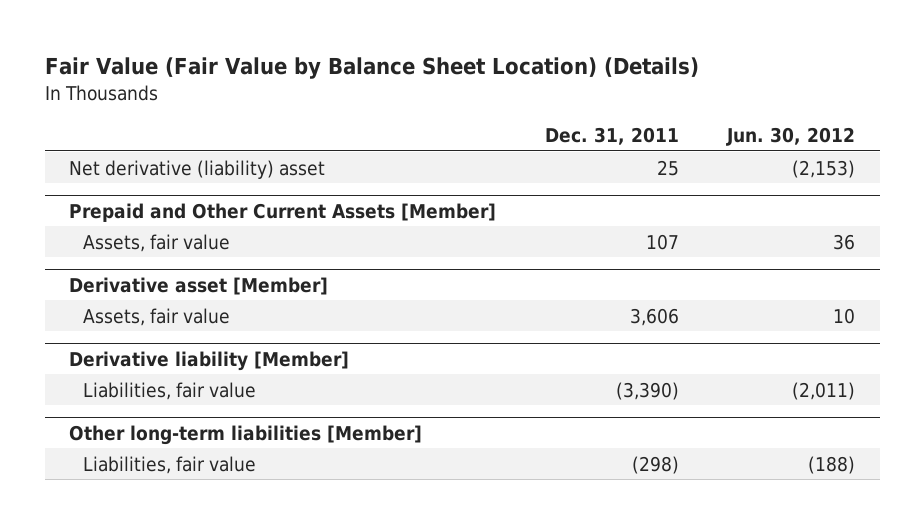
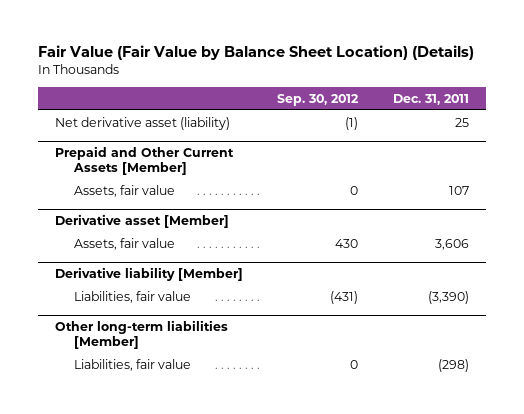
[726,126,856,146] Jun. 30, 2012 -> none
none -> [277,93,360,106] Sep. 30, 2012
[69,159,326,179] Net derivative (liability) asset -> [55,116,231,130] Net derivative asset (liability)

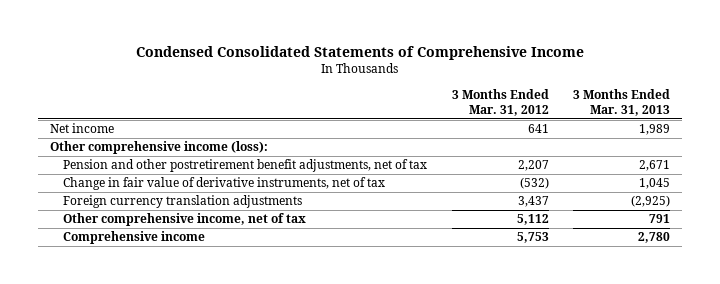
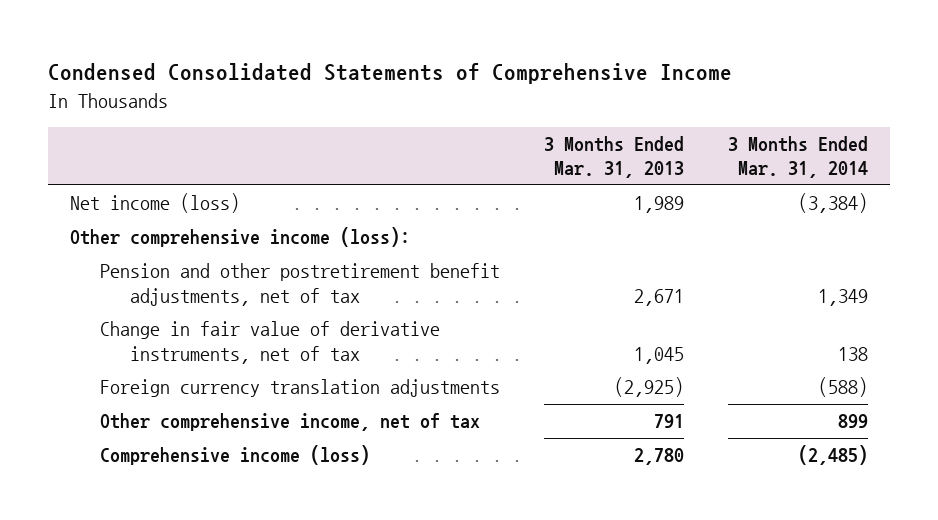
[451,89,549,116] 3 Months Ended Mar. 31, 2012 -> none
none -> [727,136,868,179] 3 Months Ended Mar. 31, 2014
[50,123,115,134] Net income -> [70,193,241,214] Net income (loss)
[63,231,206,245] Comprehensive income -> [99,445,370,466] Comprehensive income (loss)

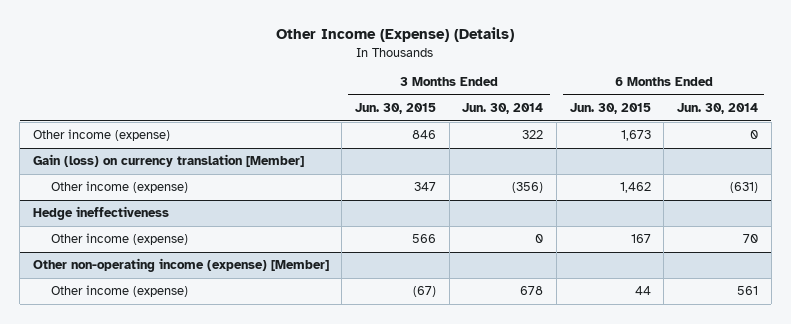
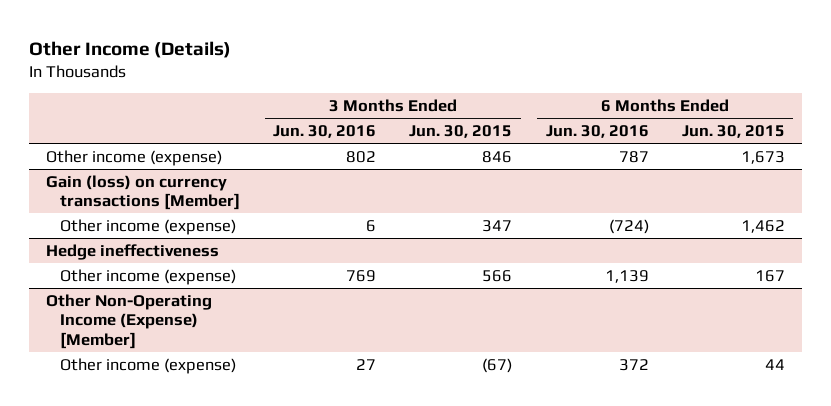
[276,27,515,43] Other Income (Expense) (Details) -> [29,40,232,58] Other Income (Details)
[462,103,544,115] Jun. 30, 2014 -> none
[676,103,758,115] Jun. 30, 2014 -> none
none -> [272,124,376,138] Jun. 30, 2016
none -> [545,124,649,138] Jun. 30, 2016
[32,154,304,168] Gain (loss) on currency translation [Member] -> [46,174,240,211] Gain (loss) on currency transactions [Member]
[32,258,329,273] Other non-operating income (expense) [Member] -> [46,293,213,349] Other Non-Operating Income (Expense) [Member]

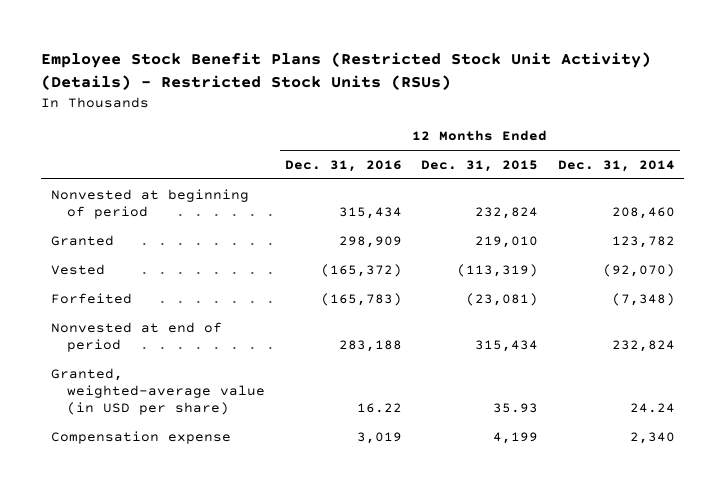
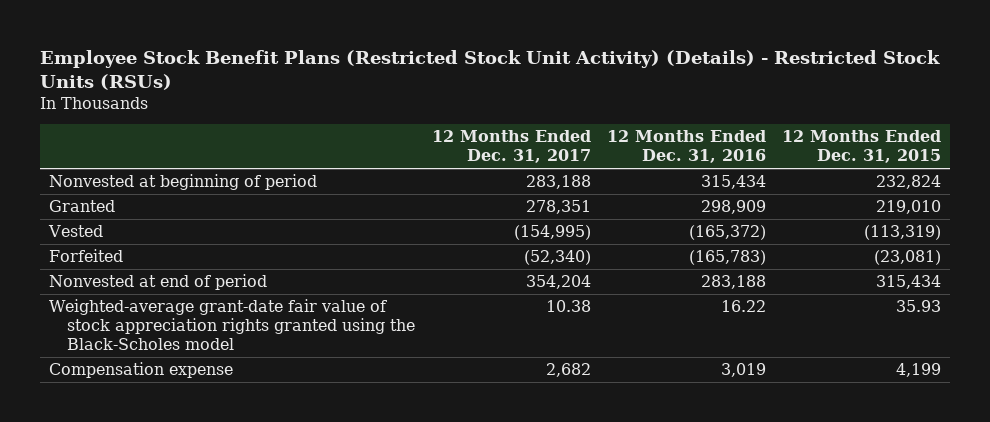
[557,159,675,172] Dec. 31, 2014 -> none
none -> [431,130,591,164] 12 Months Ended Dec. 31, 2017
[50,367,266,415] Granted, weighted-average value (in USD per share) -> [48,298,416,351] Weighted-average grant-date fair value of stock appreciation rights granted using the Black-Scholes model

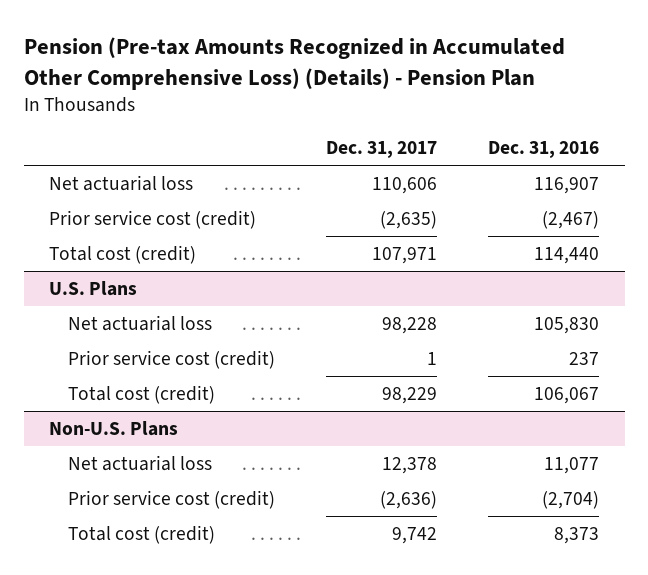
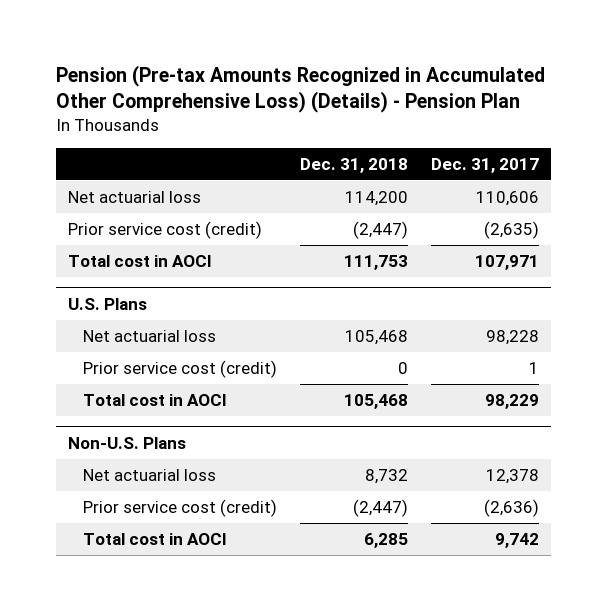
[488,141,600,159] Dec. 31, 2016 -> none
none -> [299,157,408,173] Dec. 31, 2018
[49,244,197,264] Total cost (credit) -> [67,255,212,268] Total cost in AOCI
[68,384,216,404] Total cost (credit) -> [82,394,227,407] Total cost in AOCI
[68,524,216,544] Total cost (credit) -> [82,533,227,546] Total cost in AOCI

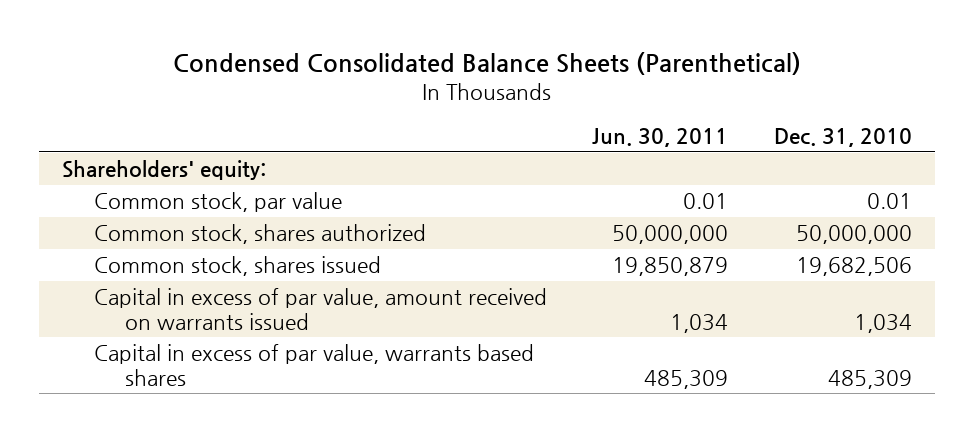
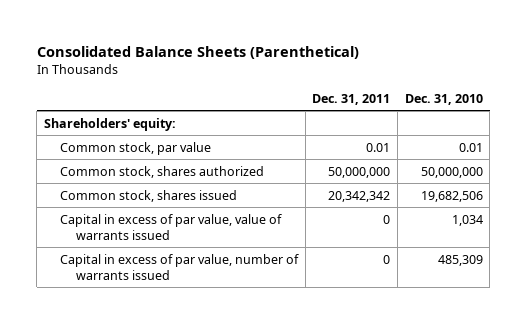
[173,52,802,76] Condensed Consolidated Balance Sheets (Parenthetical) -> [36,45,359,59] Consolidated Balance Sheets (Parenthetical)
[592,128,729,148] Jun. 30, 2011 -> none
none -> [312,93,391,105] Dec. 31, 2011
[93,288,547,330] Capital in excess of par value, amount received on warrants issued -> [59,213,282,240] Capital in excess of par value, value of warrants issued
[93,344,534,386] Capital in excess of par value, warrants based shares -> [59,253,299,280] Capital in excess of par value, number of warrants issued

